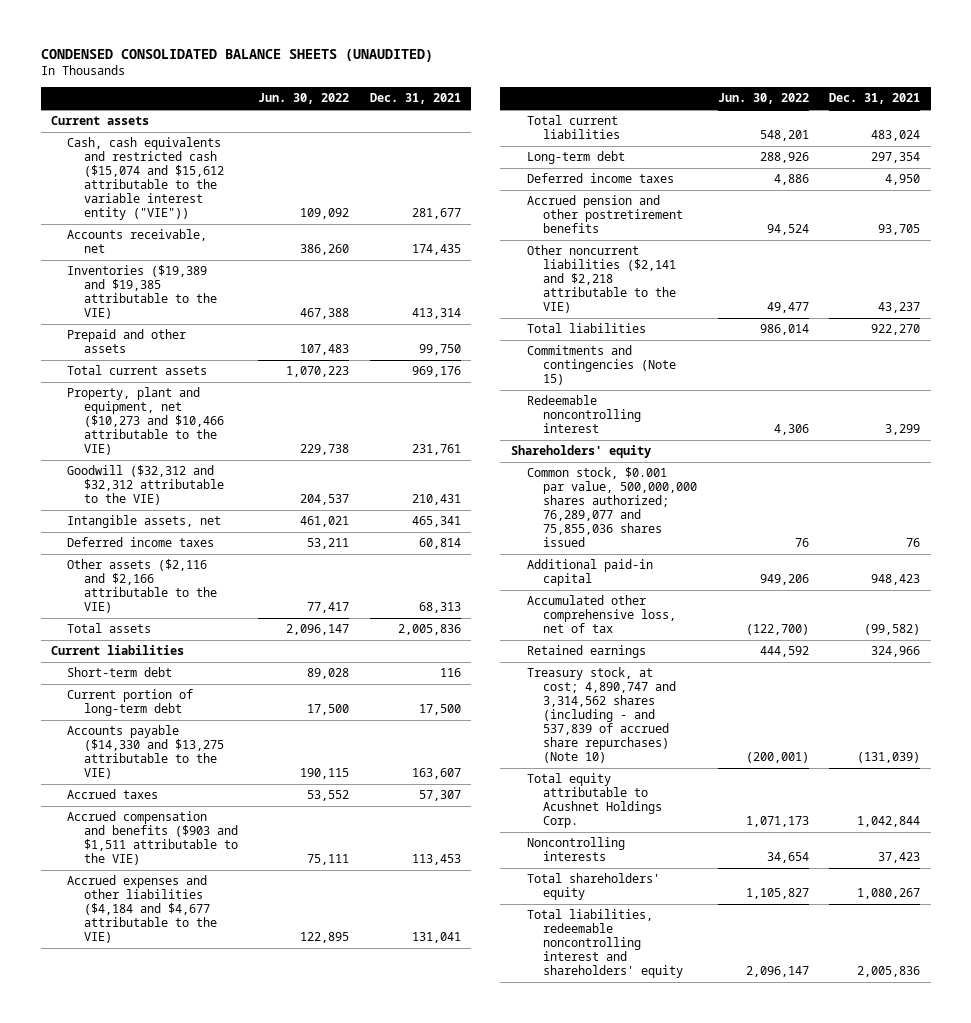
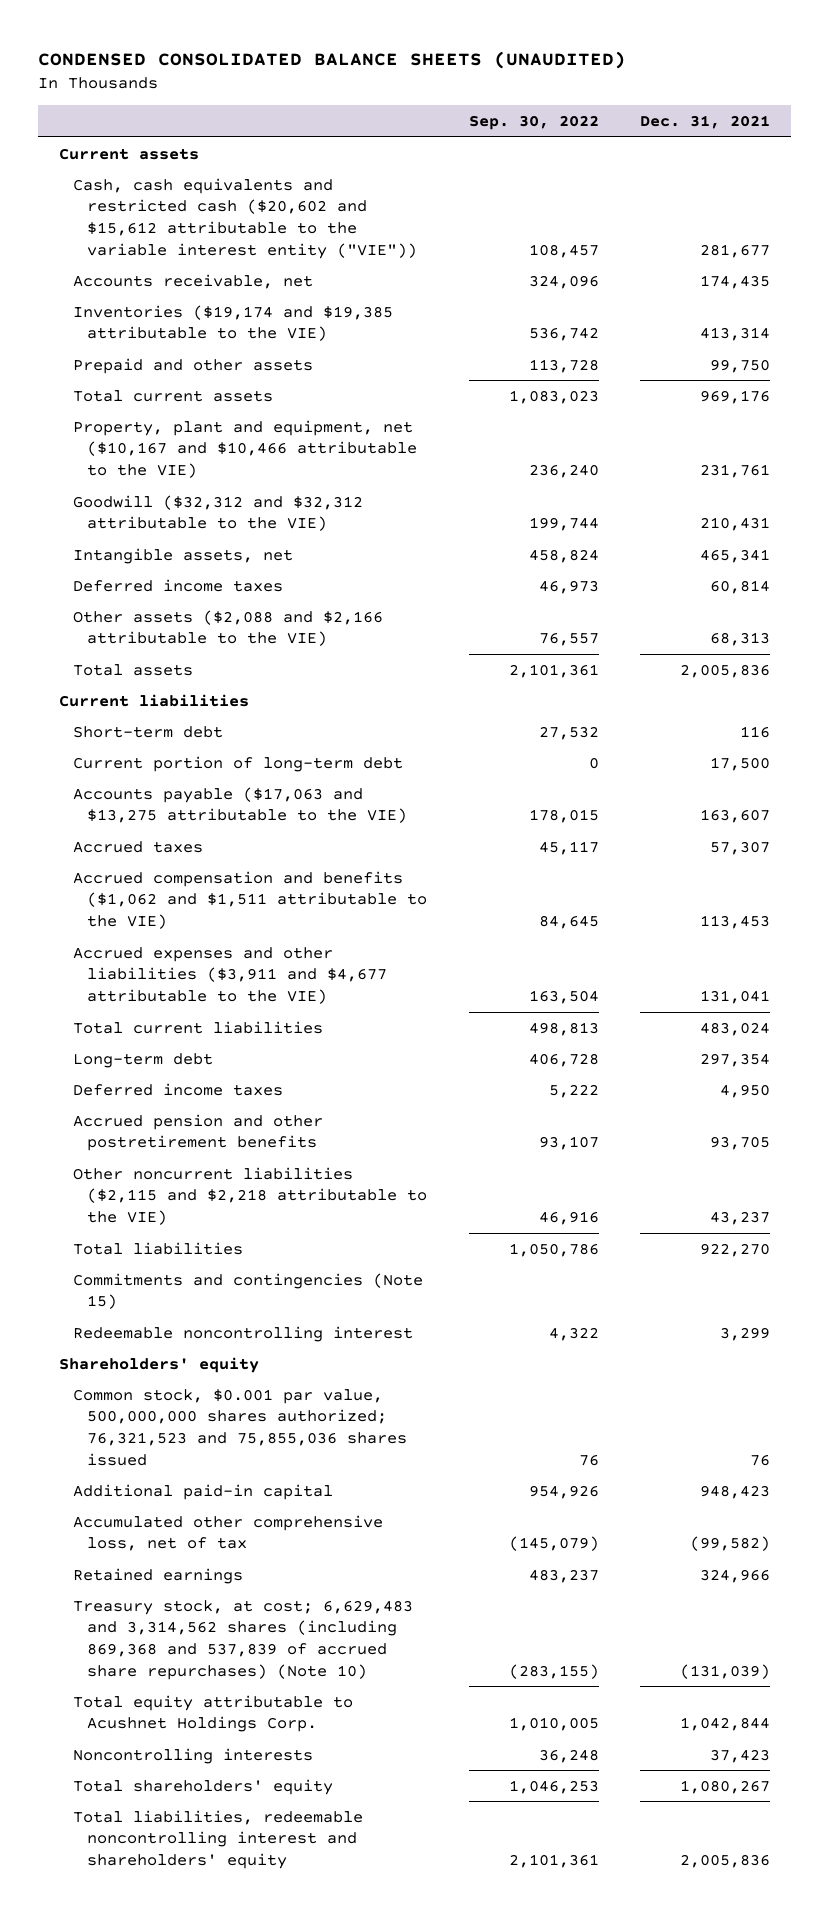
[258,93,350,105] Jun. 30, 2022 -> none
none -> [468,114,599,130] Sep. 30, 2022
[67,137,224,221] Cash, cash equivalents and restricted cash ($15,074 and $15,612 attributable to the variable interest entity ("VIE")) -> [73,177,418,259] Cash, cash equivalents and restricted cash ($20,602 and $15,612 attributable to the variable interest entity ("VIE"))
[67,265,217,320] Inventories ($19,389 and $19,385 attributable to the VIE) -> [73,304,394,342] Inventories ($19,174 and $19,385 attributable to the VIE)
[67,387,224,456] Property, plant and equipment, net ($10,273 and $10,466 attributable to the VIE) -> [73,419,418,478] Property, plant and equipment, net ($10,167 and $10,466 attributable to the VIE)
[67,559,217,614] Other assets ($2,116 and $2,166 attributable to the VIE) -> [73,609,384,647] Other assets ($2,088 and $2,166 attributable to the VIE)
[67,725,224,780] Accounts payable ($14,330 and $13,275 attributable to the VIE) -> [73,786,408,824] Accounts payable ($17,063 and $13,275 attributable to the VIE)
[67,811,238,866] Accrued compensation and benefits ($903 and $1,511 attributable to the VIE) -> [73,870,428,929] Accrued compensation and benefits ($1,062 and $1,511 attributable to the VIE)
[67,875,217,944] Accrued expenses and other liabilities ($4,184 and $4,677 attributable to the VIE) -> [73,946,388,1004] Accrued expenses and other liabilities ($3,911 and $4,677 attributable to the VIE)
[527,245,677,314] Other noncurrent liabilities ($2,141 and $2,218 attributable to the VIE) -> [73,1166,428,1225] Other noncurrent liabilities ($2,115 and $2,218 attributable to the VIE)
[527,467,698,548] Common stock, $0.001 par value, 500,000,000 shares authorized; 76,289,077 and 75,855,036 shares issued -> [73,1388,408,1466] Common stock, $0.001 par value, 500,000,000 shares authorized; 76,321,523 and 75,855,036 shares issued
[527,667,677,763] Treasury stock, at cost; 4,890,747 and 3,314,562 shares (including - and 537,839 of accrued share repurchases) (Note 10) -> [73,1599,414,1680] Treasury stock, at cost; 6,629,483 and 3,314,562 shares (including 869,368 and 537,839 of accrued share repurchases) (Note 10)

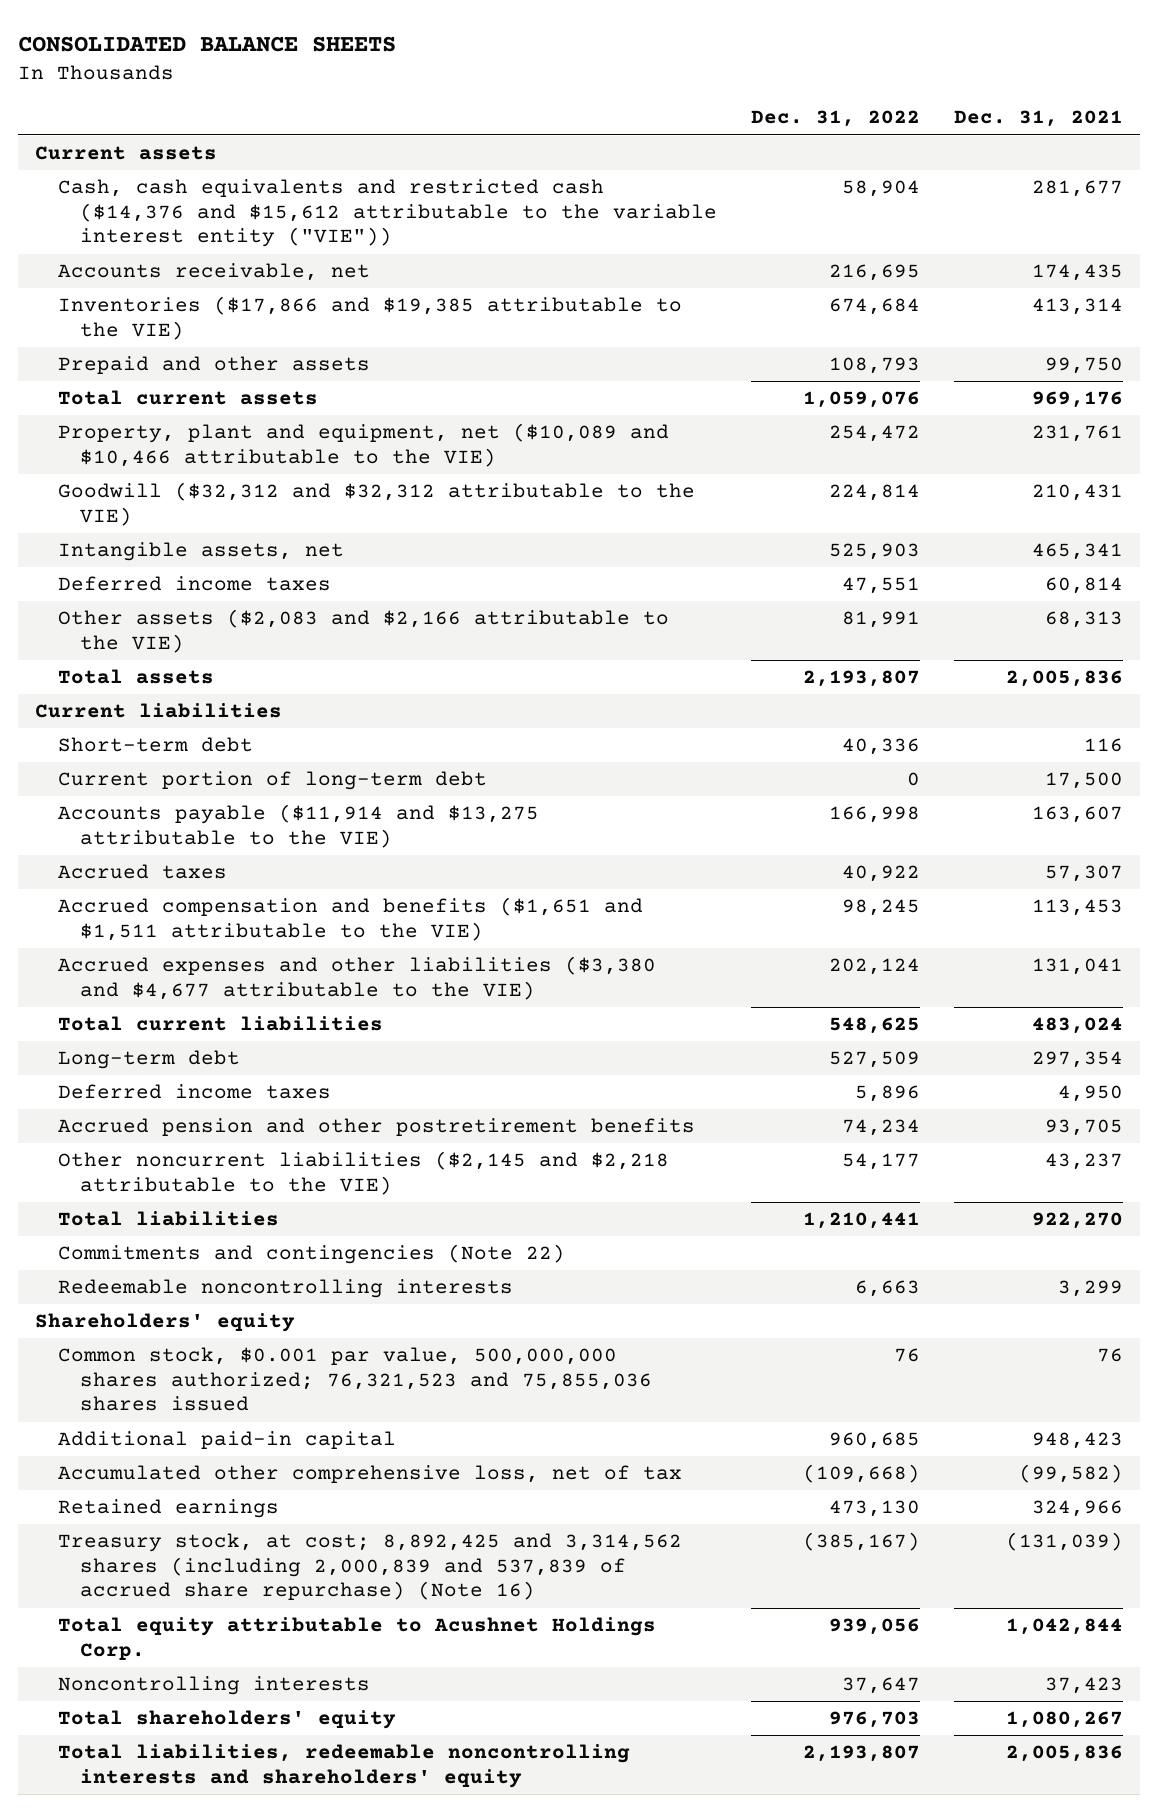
[38,50,627,69] CONDENSED CONSOLIDATED BALANCE SHEETS (UNAUDITED) -> [17,35,396,52] CONSOLIDATED BALANCE SHEETS
[468,114,599,130] Sep. 30, 2022 -> none
none -> [751,110,921,128] Dec. 31, 2022
[73,177,418,259] Cash, cash equivalents and restricted cash ($20,602 and $15,612 attributable to the variable interest entity ("VIE")) -> [57,179,718,248] Cash, cash equivalents and restricted cash ($14,376 and $15,612 attributable to the variable interest entity ("VIE"))
[73,304,394,342] Inventories ($19,174 and $19,385 attributable to the VIE) -> [57,296,682,340] Inventories ($17,866 and $19,385 attributable to the VIE)
[73,419,418,478] Property, plant and equipment, net ($10,167 and $10,466 attributable to the VIE) -> [57,423,669,467] Property, plant and equipment, net ($10,089 and $10,466 attributable to the VIE)
[73,609,384,647] Other assets ($2,088 and $2,166 attributable to the VIE) -> [57,609,669,653] Other assets ($2,083 and $2,166 attributable to the VIE)
[73,786,408,824] Accounts payable ($17,063 and $13,275 attributable to the VIE) -> [57,804,539,848] Accounts payable ($11,914 and $13,275 attributable to the VIE)
[73,870,428,929] Accrued compensation and benefits ($1,062 and $1,511 attributable to the VIE) -> [57,897,643,941] Accrued compensation and benefits ($1,651 and $1,511 attributable to the VIE)
[73,946,388,1004] Accrued expenses and other liabilities ($3,911 and $4,677 attributable to the VIE) -> [57,956,656,1000] Accrued expenses and other liabilities ($3,380 and $4,677 attributable to the VIE)
[73,1166,428,1225] Other noncurrent liabilities ($2,115 and $2,218 attributable to the VIE) -> [57,1151,669,1195] Other noncurrent liabilities ($2,145 and $2,218 attributable to the VIE)
[73,1272,424,1310] Commitments and contingencies (Note 15) -> [57,1244,565,1265] Commitments and contingencies (Note 22)
[73,1325,414,1342] Redeemable noncontrolling interest -> [57,1279,513,1299] Redeemable noncontrolling interests
[73,1599,414,1680] Treasury stock, at cost; 6,629,483 and 3,314,562 shares (including 869,368 and 537,839 of accrued share repurchases) (Note 10) -> [57,1533,682,1601] Treasury stock, at cost; 8,892,425 and 3,314,562 shares (including 2,000,839 and 537,839 of accrued share repurchase) (Note 16)
[73,1809,364,1869] Total liabilities, redeemable noncontrolling interest and shareholders' equity -> [57,1744,630,1788] Total liabilities, redeemable noncontrolling interests and shareholders' equity

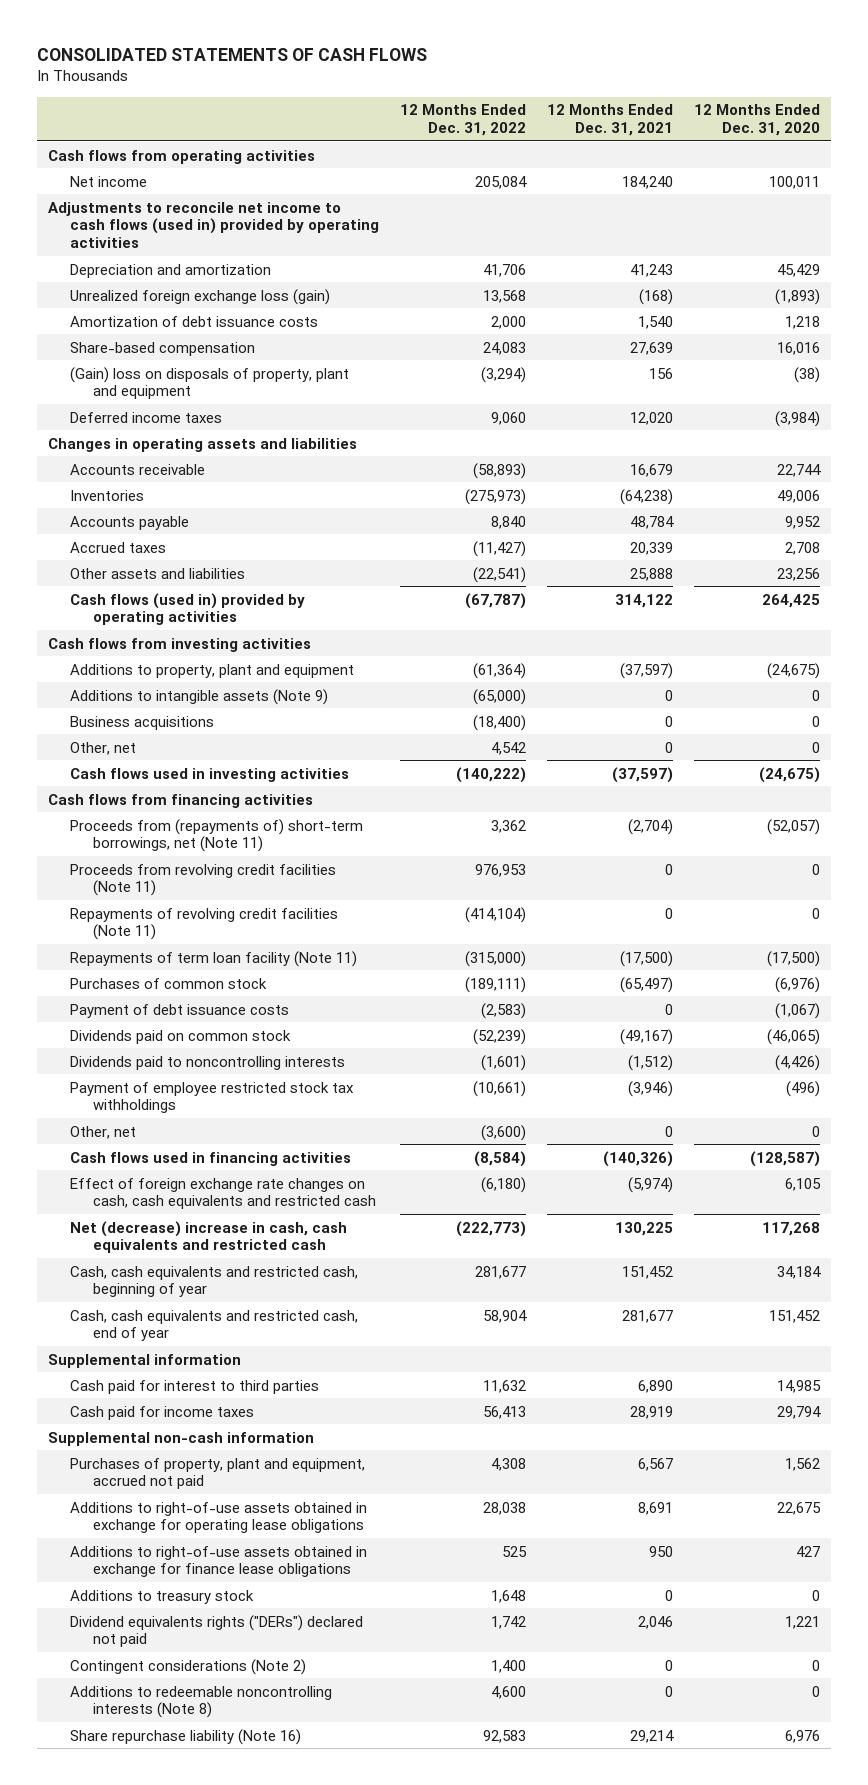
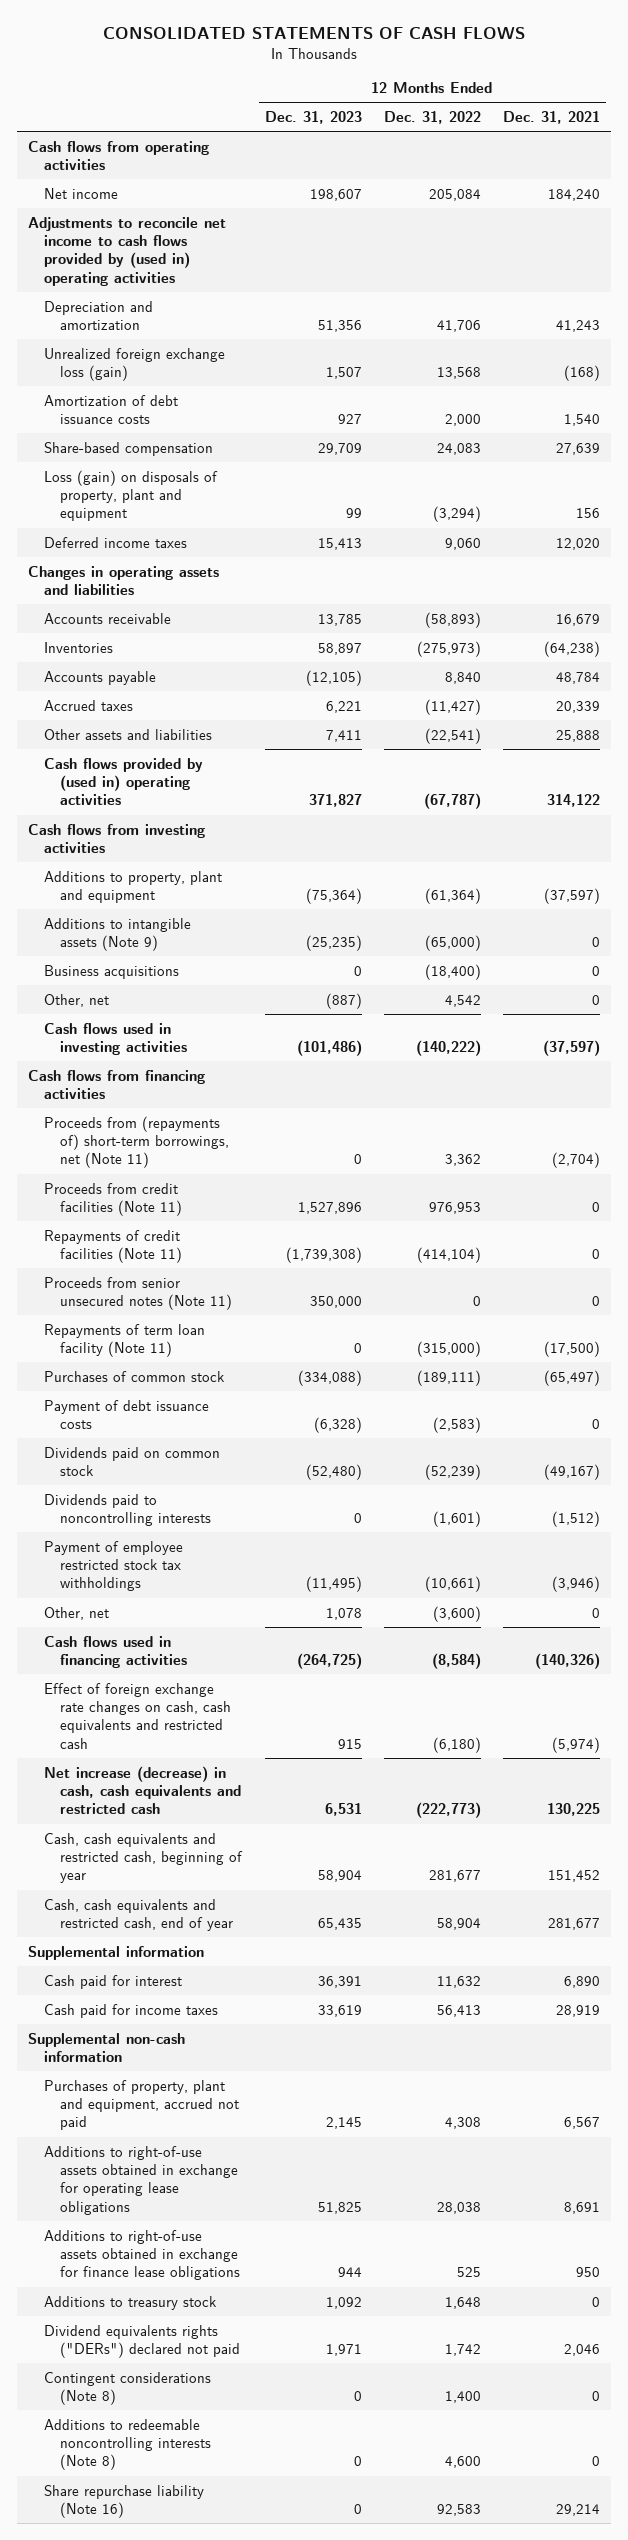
[694,104,821,136] 12 Months Ended Dec. 31, 2020 -> none
none -> [264,110,362,124] Dec. 31, 2023
[47,201,380,249] Adjustments to reconcile net income to cash flows (used in) provided by operating activities -> [27,216,226,286] Adjustments to reconcile net income to cash flows provided by (used in) operating activities
[70,366,350,400] (Gain) loss on disposals of property, plant and equipment -> [44,469,219,522] Loss (gain) on disposals of property, plant and equipment
[70,592,306,626] Cash flows (used in) provided by operating activities -> [44,757,204,806] Cash flows provided by (used in) operating activities
[70,863,337,897] Proceeds from revolving credit facilities (Note 11) -> [44,1182,183,1216] Proceeds from credit facilities (Note 11)
[70,907,339,941] Repayments of revolving credit facilities (Note 11) -> [44,1229,183,1263] Repayments of credit facilities (Note 11)
none -> [44,1276,233,1310] Proceeds from senior unsecured notes (Note 11)
[70,1220,348,1254] Net (decrease) increase in cash, cash equivalents and restricted cash -> [44,1765,242,1815] Net increase (decrease) in cash, cash equivalents and restricted cash
[70,1379,320,1394] Cash paid for interest to third parties -> [44,1974,183,1989] Cash paid for interest
[70,1658,307,1675] Contingent considerations (Note 2) -> [44,2371,212,2405] Contingent considerations (Note 8)

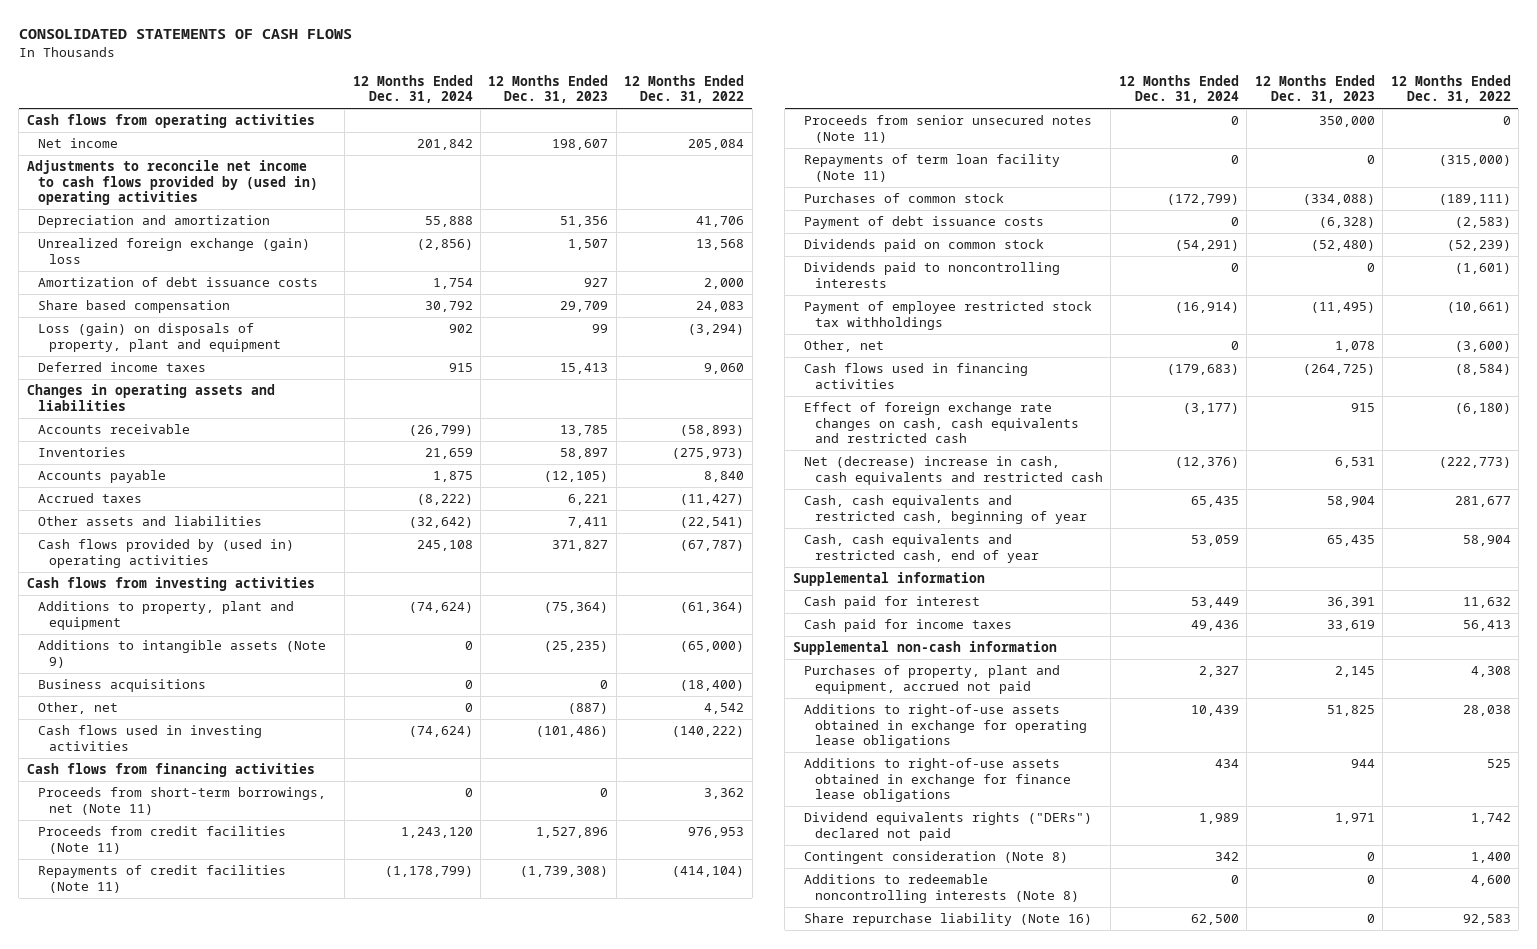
[502,110,600,124] Dec. 31, 2021 -> none
none -> [352,75,473,104] 12 Months Ended Dec. 31, 2024
[44,347,226,381] Unrealized foreign exchange loss (gain) -> [37,238,310,264] Unrealized foreign exchange (gain) loss
[44,441,214,456] Share-based compensation -> [37,300,230,314] Share based compensation
[44,1115,230,1169] Proceeds from (repayments of) short-term borrowings, net (Note 11) -> [37,787,326,815] Proceeds from short-term borrowings, net (Note 11)
[44,1765,242,1815] Net increase (decrease) in cash, cash equivalents and restricted cash -> [803,456,1104,485] Net (decrease) increase in cash, cash equivalents and restricted cash
[44,2295,218,2310] Additions to treasury stock -> none
[44,2371,212,2405] Contingent considerations (Note 8) -> [803,851,1068,865] Contingent consideration (Note 8)

